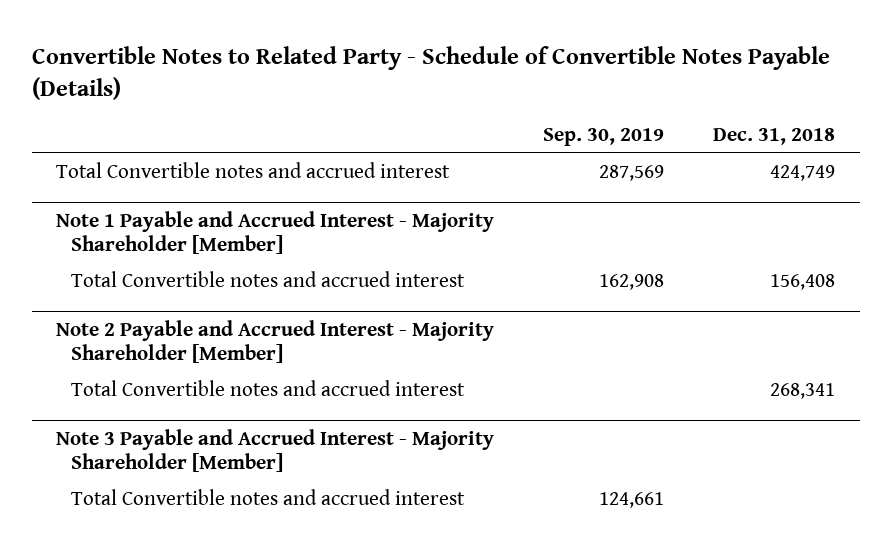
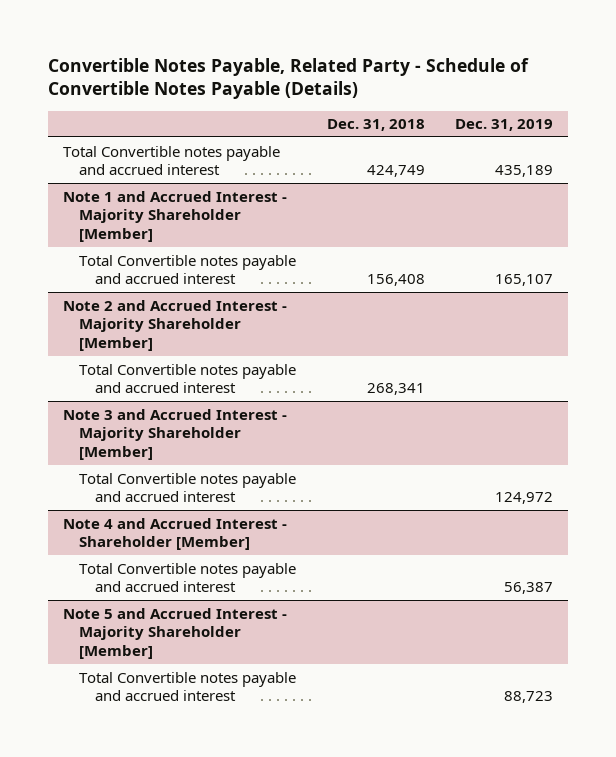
[31,45,830,101] Convertible Notes to Related Party - Schedule of Convertible Notes Payable (Details) -> [48,57,530,100] Convertible Notes Payable, Related Party - Schedule of Convertible Notes Payable (Details)
[543,128,665,147] Sep. 30, 2019 -> none
none -> [454,119,553,132] Dec. 31, 2019
[56,162,451,179] Total Convertible notes and accrued interest -> [63,145,281,176] Total Convertible notes payable and accrued interest
[56,210,495,255] Note 1 Payable and Accrued Interest - Majority Shareholder [Member] -> [63,190,288,243] Note 1 and Accrued Interest - Majority Shareholder [Member]
[71,271,466,288] Total Convertible notes and accrued interest -> [79,254,297,285] Total Convertible notes payable and accrued interest
[56,319,495,364] Note 2 Payable and Accrued Interest - Majority Shareholder [Member] -> [63,299,288,352] Note 2 and Accrued Interest - Majority Shareholder [Member]
[71,380,466,397] Total Convertible notes and accrued interest -> [79,363,297,394] Total Convertible notes payable and accrued interest
[56,428,495,473] Note 3 Payable and Accrued Interest - Majority Shareholder [Member] -> [63,408,288,461] Note 3 and Accrued Interest - Majority Shareholder [Member]
[71,489,466,506] Total Convertible notes and accrued interest -> [79,472,297,503] Total Convertible notes payable and accrued interest
none -> [63,517,288,551] Note 4 and Accrued Interest - Shareholder [Member]
none -> [79,562,297,593] Total Convertible notes payable and accrued interest
none -> [63,607,288,660] Note 5 and Accrued Interest - Majority Shareholder [Member]
none -> [79,671,297,702] Total Convertible notes payable and accrued interest

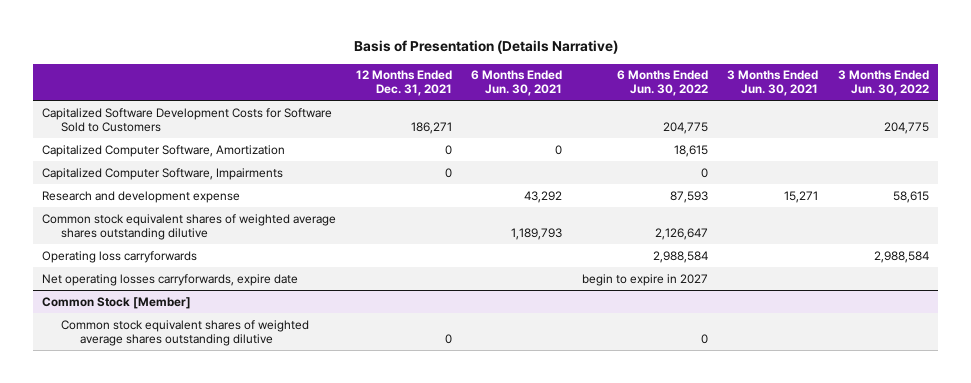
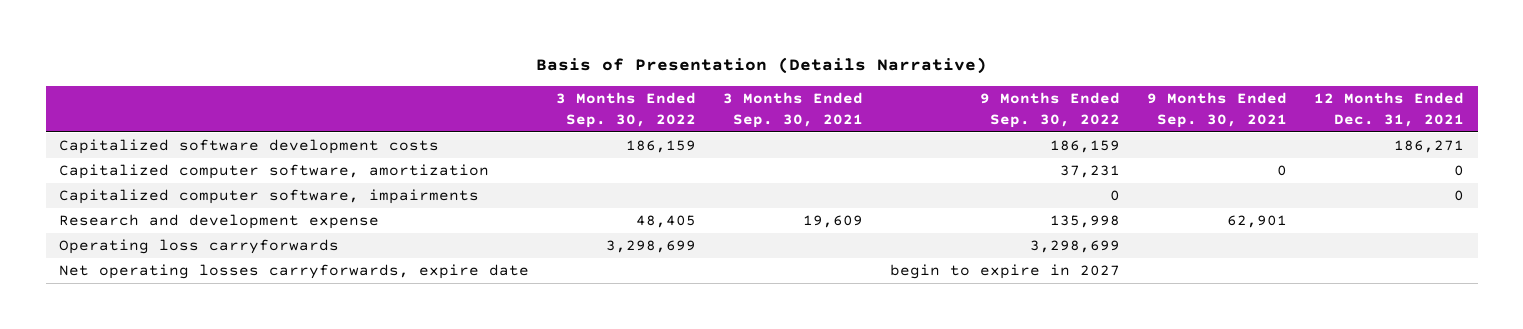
[471,70,563,97] 6 Months Ended Jun. 30, 2021 -> none
[616,70,708,97] 6 Months Ended Jun. 30, 2022 -> none
[727,70,819,97] 3 Months Ended Jun. 30, 2021 -> none
[837,70,929,97] 3 Months Ended Jun. 30, 2022 -> none
none -> [556,92,697,128] 3 Months Ended Sep. 30, 2022
none -> [723,92,864,128] 3 Months Ended Sep. 30, 2021
none -> [980,92,1121,128] 9 Months Ended Sep. 30, 2022
none -> [1147,92,1288,128] 9 Months Ended Sep. 30, 2021
[42,107,333,132] Capitalized Software Development Costs for Software Sold to Customers -> [59,139,440,155] Capitalized software development costs
[42,144,286,157] Capitalized Computer Software, Amortization -> [59,164,490,180] Capitalized computer software, amortization
[42,167,284,180] Capitalized Computer Software, Impairments -> [59,189,480,205] Capitalized computer software, impairments
[42,213,337,240] Common stock equivalent shares of weighted average shares outstanding dilutive -> none
[42,296,192,309] Common Stock [Member] -> none
[61,319,310,346] Common stock equivalent shares of weighted average shares outstanding dilutive -> none

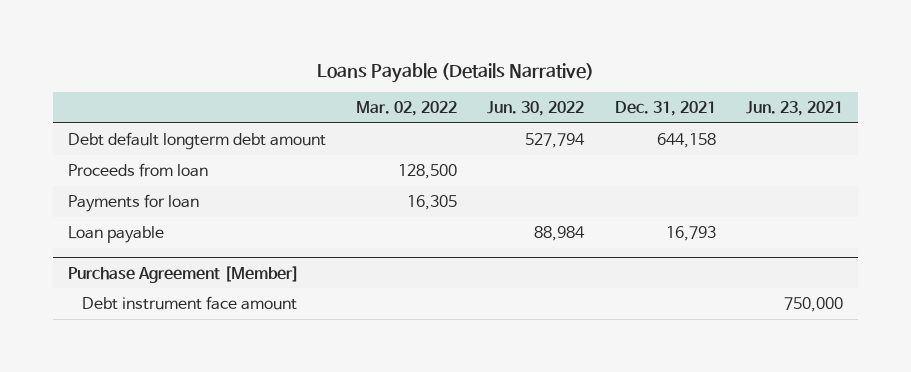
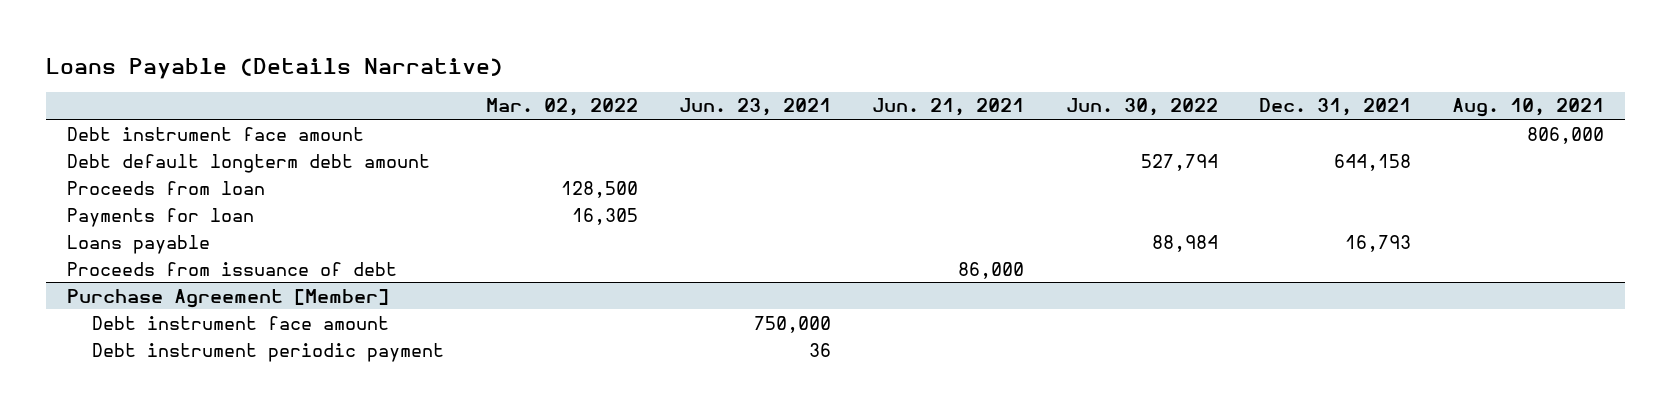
none -> [872,98,1025,117] Jun. 21, 2021
none -> [1452,98,1605,118] Aug. 10, 2021
none -> [66,126,364,141] Debt instrument face amount
[67,225,164,243] Loan payable -> [66,234,210,254] Loans payable
none -> [66,261,397,276] Proceeds from issuance of debt
none -> [92,342,445,362] Debt instrument periodic payment

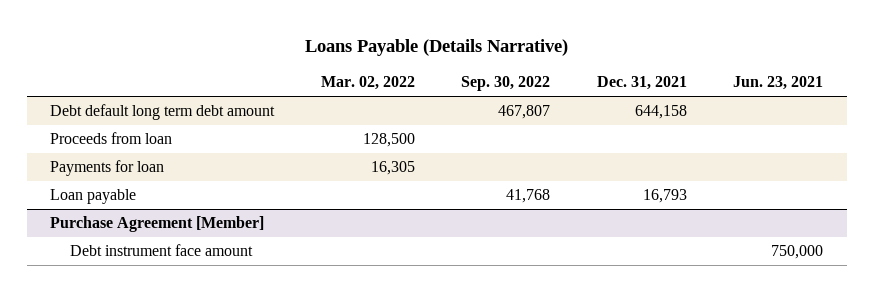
[872,98,1025,117] Jun. 21, 2021 -> none
[1065,98,1218,117] Jun. 30, 2022 -> none
[1452,98,1605,118] Aug. 10, 2021 -> none
none -> [461,76,551,92] Sep. 30, 2022
[66,126,364,141] Debt instrument face amount -> none
[66,153,430,173] Debt default longterm debt amount -> [50,104,276,121] Debt default long term debt amount
[66,261,397,276] Proceeds from issuance of debt -> none
[66,234,210,254] Loans payable -> [50,189,137,205] Loan payable
[92,342,445,362] Debt instrument periodic payment -> none

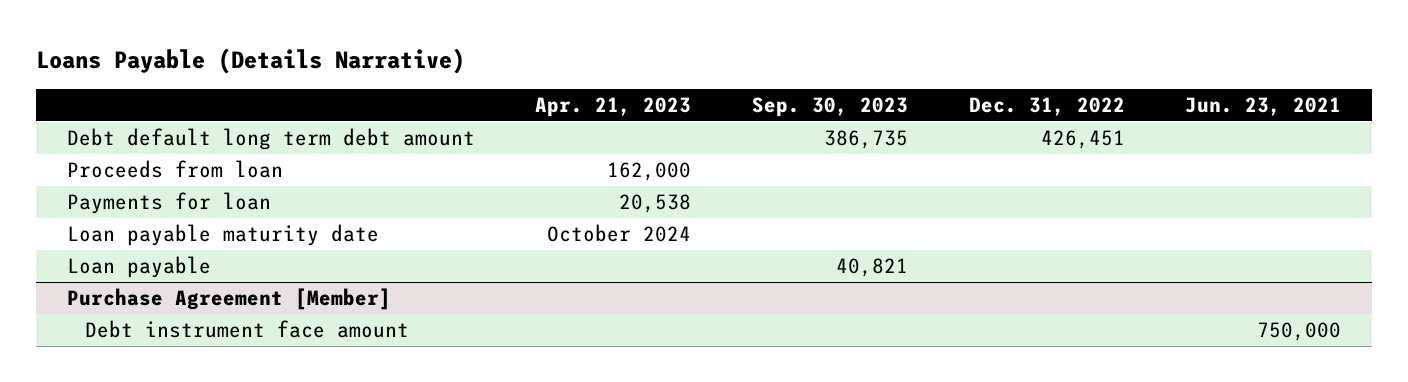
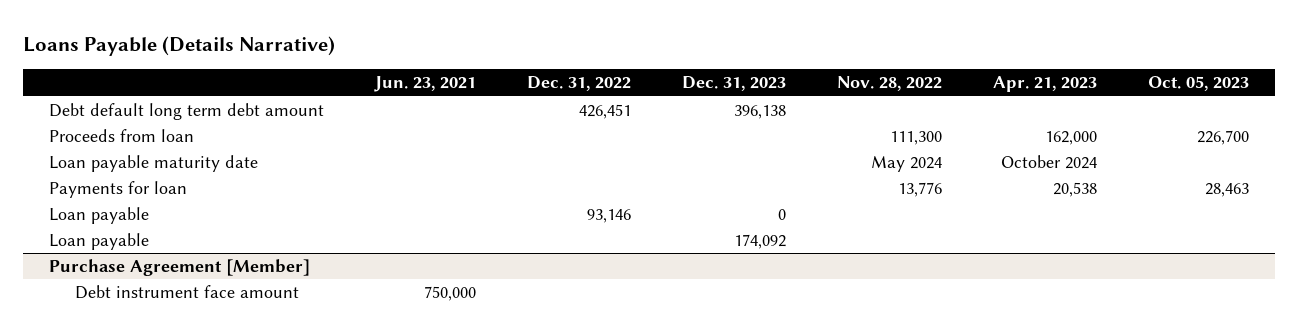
[752,97,909,118] Sep. 30, 2023 -> none
none -> [682,76,787,92] Dec. 31, 2023
none -> [837,76,943,92] Nov. 28, 2022
none -> [1148,76,1250,92] Oct. 05, 2023
[66,192,271,215] Payments for loan -> [48,181,187,199] Payments for loan
none -> [48,207,149,225] Loan payable

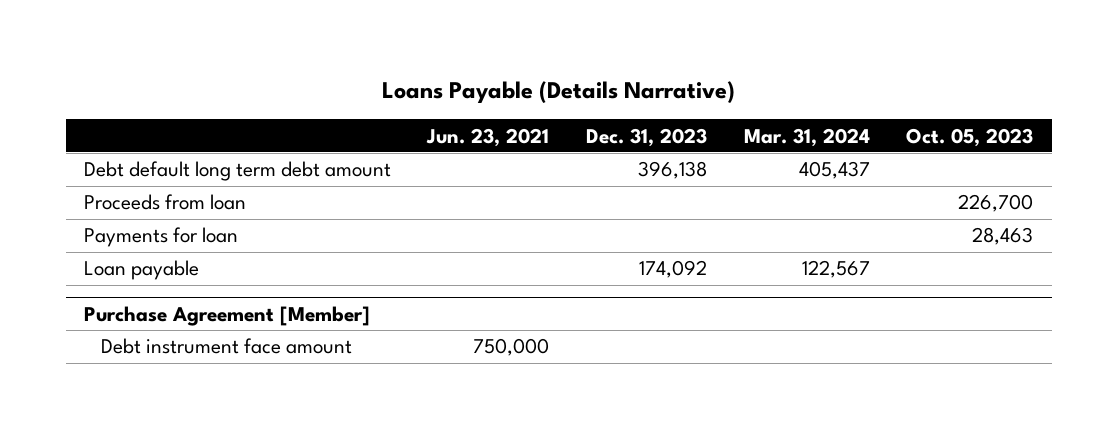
[526,76,631,92] Dec. 31, 2022 -> none
[837,76,943,92] Nov. 28, 2022 -> none
[993,76,1098,93] Apr. 21, 2023 -> none
none -> [743,127,870,147] Mar. 31, 2024
[48,155,258,173] Loan payable maturity date -> none
[48,207,149,225] Loan payable -> none

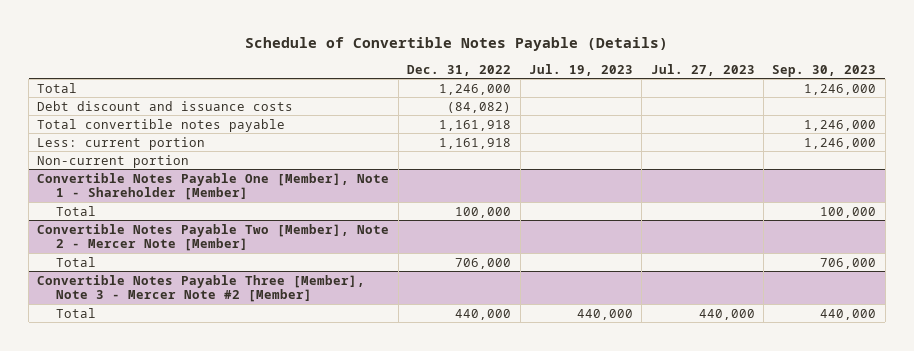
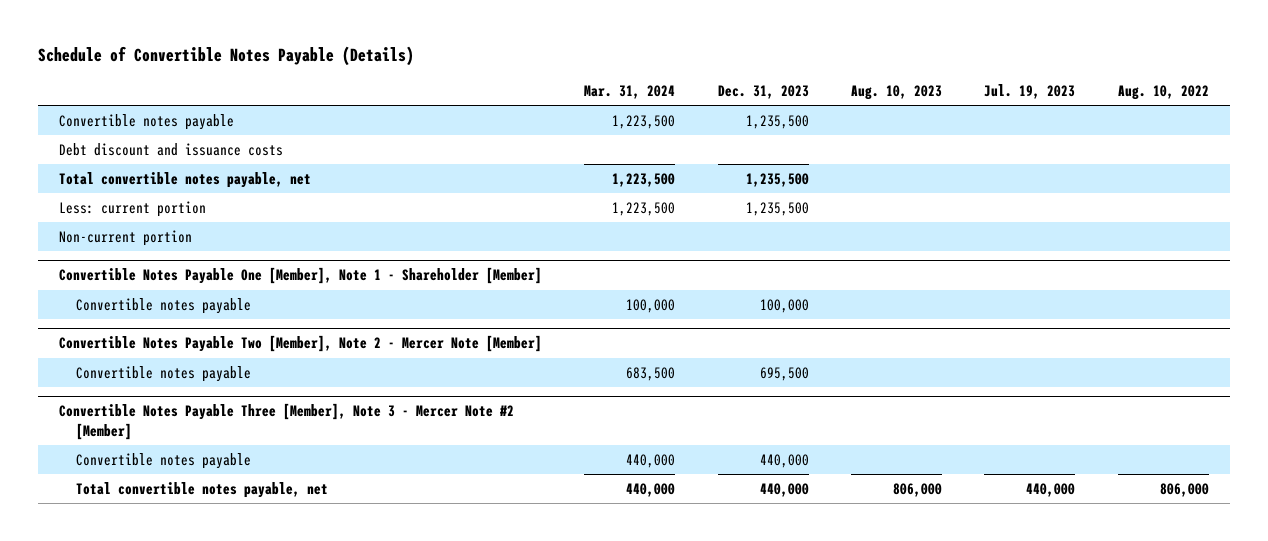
[407,64,512,76] Dec. 31, 2022 -> none
[650,63,755,76] Jul. 27, 2023 -> none
[772,64,877,77] Sep. 30, 2023 -> none
none -> [584,85,676,100] Mar. 31, 2024
none -> [717,85,809,100] Dec. 31, 2023
none -> [850,85,942,101] Aug. 10, 2023
none -> [1117,85,1209,101] Aug. 10, 2022
[37,82,78,93] Total -> none
none -> [59,113,235,130] Convertible notes payable
[37,118,286,132] Total convertible notes payable -> [59,171,312,188] Total convertible notes payable, net
[55,205,96,216] Total -> none
none -> [75,297,251,314] Convertible notes payable
[55,256,96,267] Total -> none
none -> [75,365,251,382] Convertible notes payable
none -> [75,452,251,469] Convertible notes payable
[55,307,96,318] Total -> [75,481,328,498] Total convertible notes payable, net

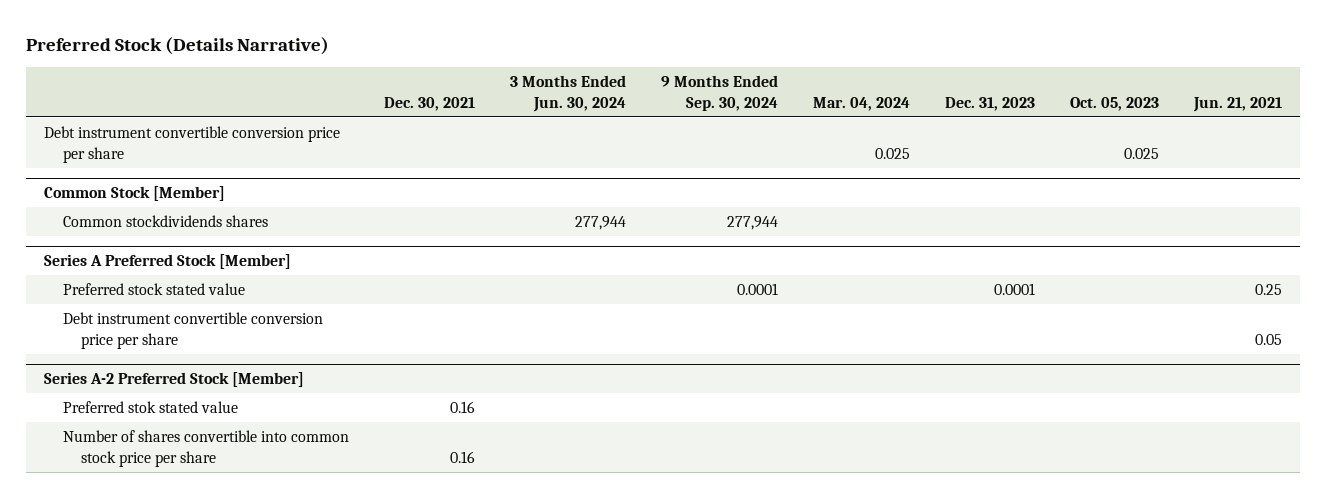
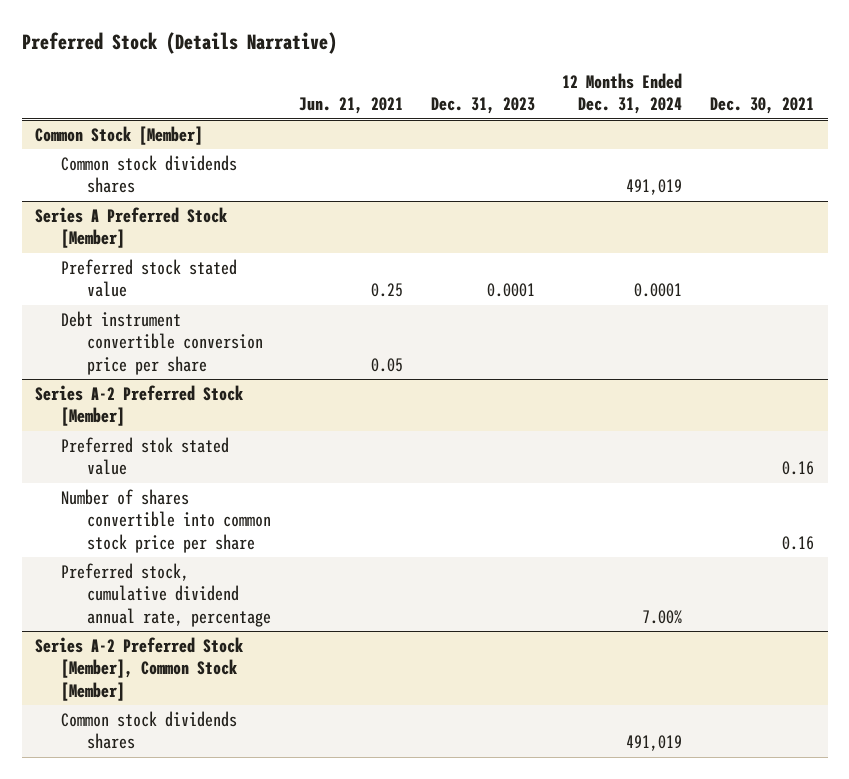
[509,75,626,112] 3 Months Ended Jun. 30, 2024 -> none
[660,75,778,111] 9 Months Ended Sep. 30, 2024 -> none
[813,96,911,111] Mar. 04, 2024 -> none
[1070,96,1160,111] Oct. 05, 2023 -> none
none -> [562,73,683,115] 12 Months Ended Dec. 31, 2024
[43,125,340,163] Debt instrument convertible conversion price per share -> none
[62,214,268,227] Common stockdividends shares -> [61,154,238,194] Common stock dividends shares
none -> [61,562,272,627] Preferred stock, cumulative dividend annual rate, percentage
none -> [35,636,245,701] Series A-2 Preferred Stock [Member], Common Stock [Member]
none -> [61,710,238,750] Common stock dividends shares

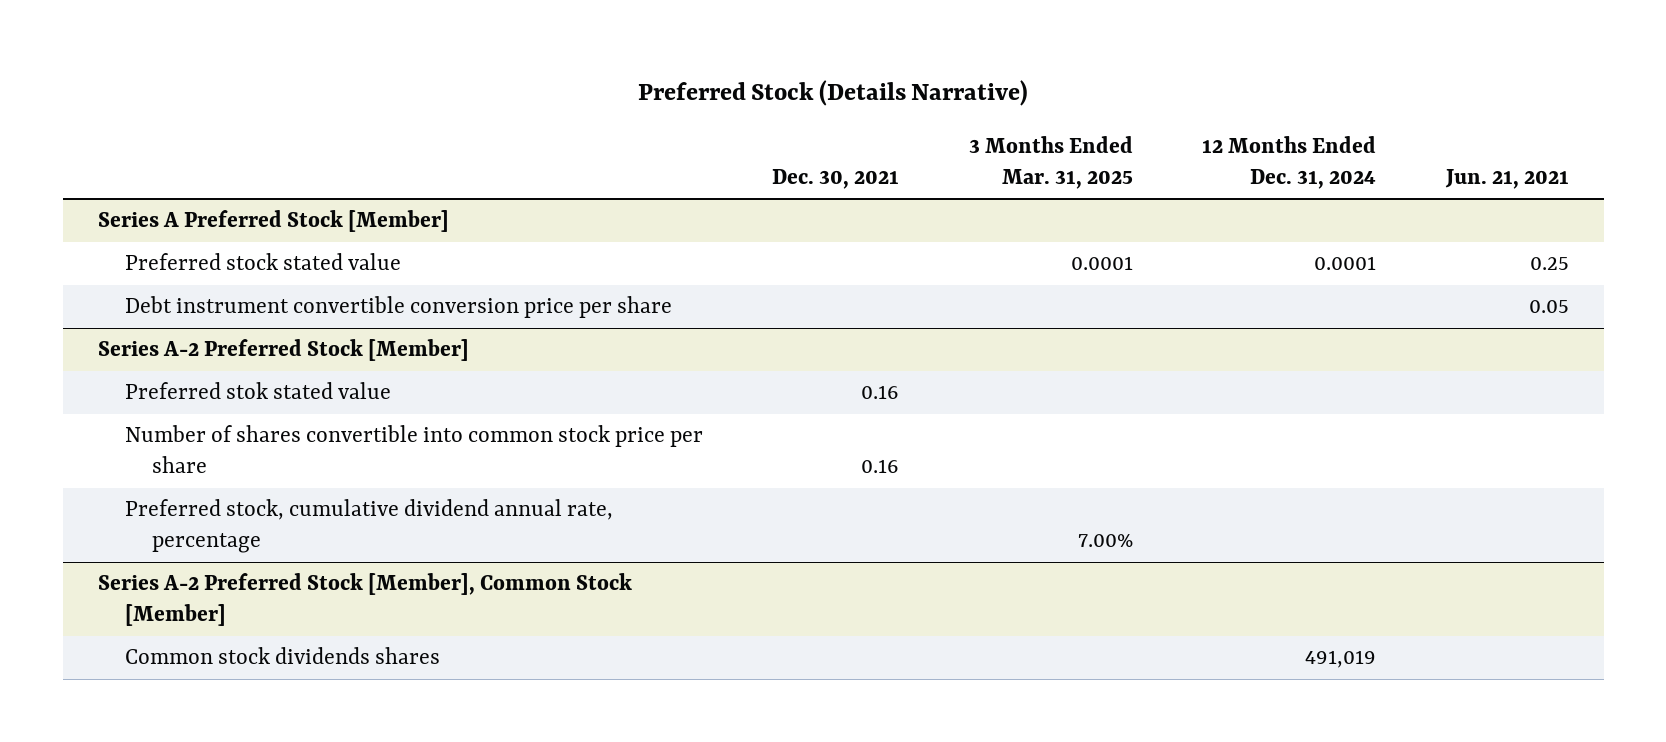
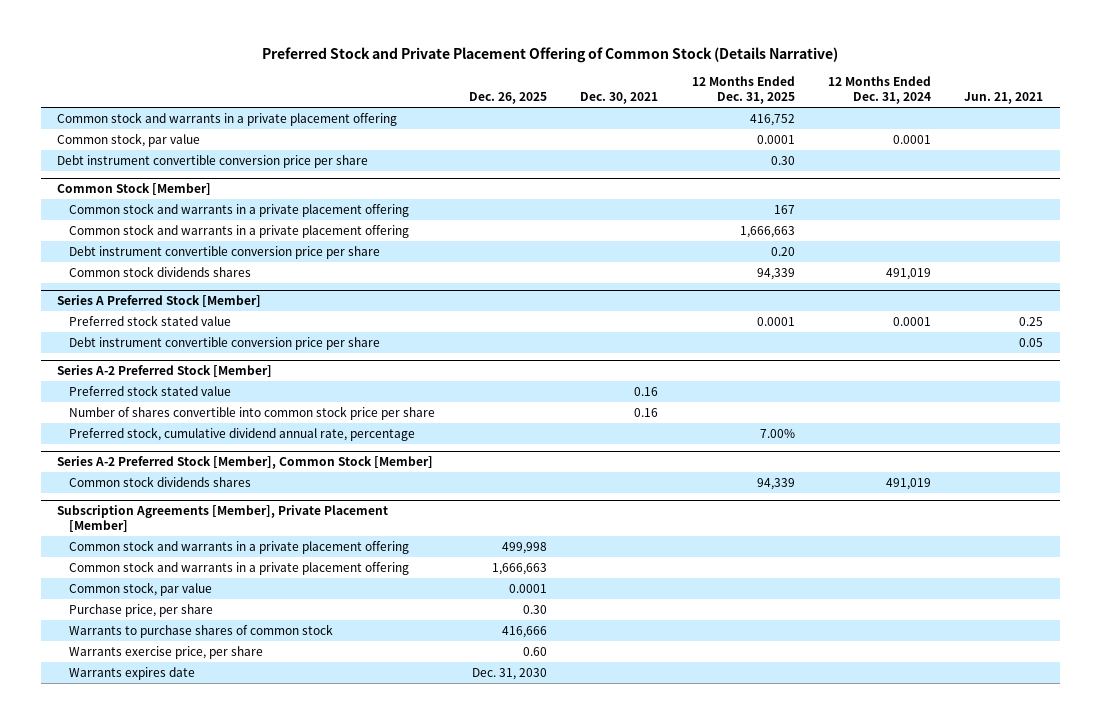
[638,80,1029,107] Preferred Stock (Details Narrative) -> [262,47,839,64] Preferred Stock and Private Placement Offering of Common Stock (Details Narrative)
[968,136,1133,189] 3 Months Ended Mar. 31, 2025 -> none
none -> [468,91,547,104] Dec. 26, 2025
none -> [691,76,795,104] 12 Months Ended Dec. 31, 2025
none -> [57,111,398,126] Common stock and warrants in a private placement offering
none -> [57,132,201,147] Common stock, par value
none -> [57,154,369,168] Debt instrument convertible conversion price per share
none -> [57,183,212,196] Common Stock [Member]
none -> [69,202,410,217] Common stock and warrants in a private placement offering
none -> [69,223,410,238] Common stock and warrants in a private placement offering
none -> [69,245,381,259] Debt instrument convertible conversion price per share
none -> [69,265,252,277] Common stock dividends shares
[124,382,391,400] Preferred stok stated value -> [69,384,232,396] Preferred stock stated value
none -> [57,505,389,532] Subscription Agreements [Member], Private Placement [Member]
none -> [69,539,410,554] Common stock and warrants in a private placement offering
none -> [69,560,410,575] Common stock and warrants in a private placement offering
none -> [69,581,213,596] Common stock, par value
none -> [69,603,214,617] Purchase price, per share
none -> [69,623,334,638] Warrants to purchase shares of common stock
none -> [69,645,264,659] Warrants exercise price, per share
none -> [69,666,196,680] Warrants expires date

